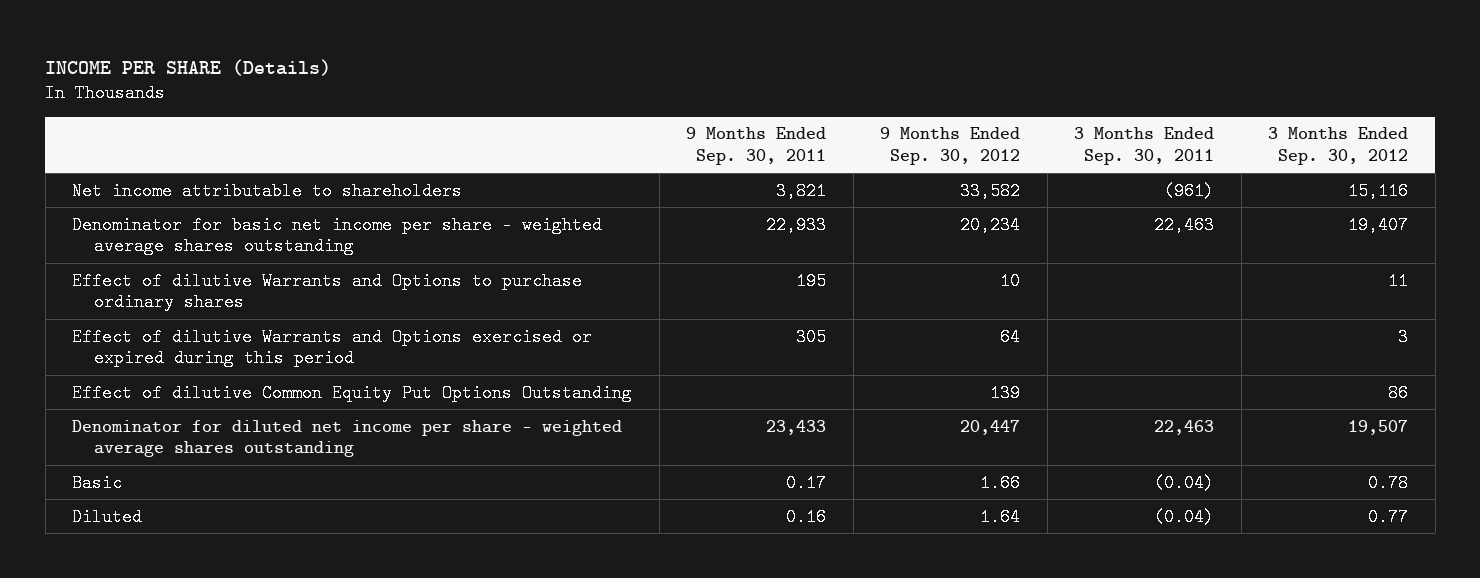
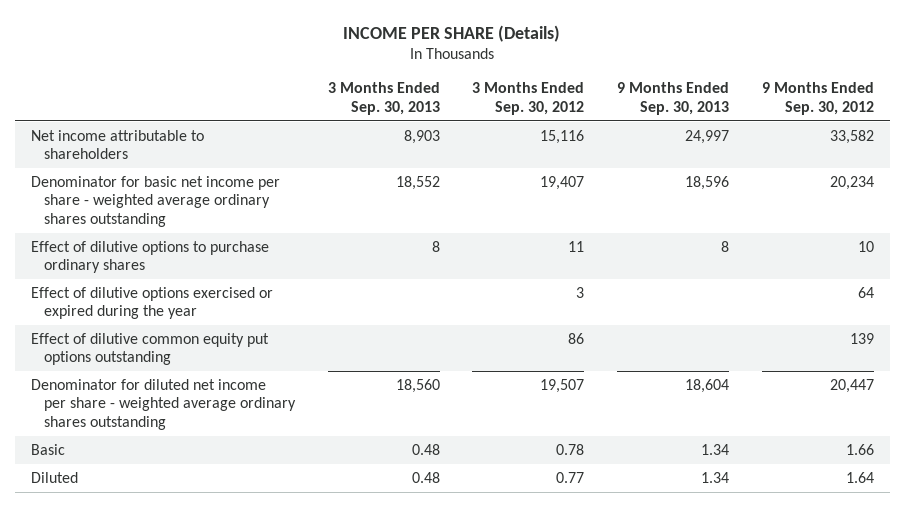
[686,127,827,165] 9 Months Ended Sep. 30, 2011 -> none
[1074,127,1215,165] 3 Months Ended Sep. 30, 2011 -> none
none -> [327,82,440,115] 3 Months Ended Sep. 30, 2013
none -> [617,82,730,115] 9 Months Ended Sep. 30, 2013
[72,215,603,256] Denominator for basic net income per share - weighted average shares outstanding -> [31,175,281,227] Denominator for basic net income per share - weighted average ordinary shares outstanding
[72,271,583,312] Effect of dilutive Warrants and Options to purchase ordinary shares -> [31,240,270,274] Effect of dilutive options to purchase ordinary shares
[72,327,593,368] Effect of dilutive Warrants and Options exercised or expired during this period -> [31,286,274,320] Effect of dilutive options exercised or expired during the year
[72,383,633,402] Effect of dilutive Common Equity Put Options Outstanding -> [31,332,270,366] Effect of dilutive common equity put options outstanding
[72,419,623,458] Denominator for diluted net income per share - weighted average shares outstanding -> [31,378,297,430] Denominator for diluted net income per share - weighted average ordinary shares outstanding

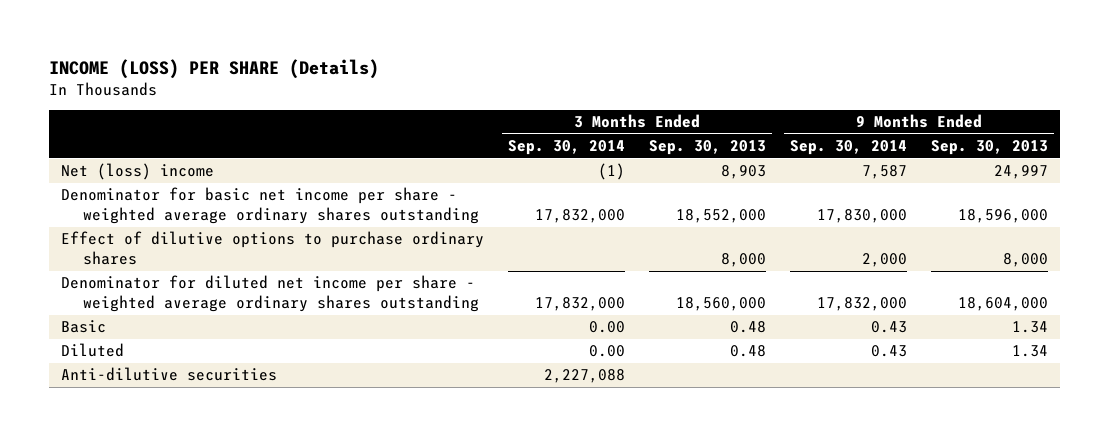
[343,24,561,42] INCOME PER SHARE (Details) -> [49,58,380,79] INCOME (LOSS) PER SHARE (Details)
[472,82,585,115] 3 Months Ended Sep. 30, 2012 -> none
[761,82,874,115] 9 Months Ended Sep. 30, 2012 -> none
none -> [508,140,626,156] Sep. 30, 2014
none -> [790,140,908,156] Sep. 30, 2014
[31,286,274,320] Effect of dilutive options exercised or expired during the year -> none
[31,332,270,366] Effect of dilutive common equity put options outstanding -> none
[31,129,205,160] Net income attributable to shareholders -> [61,163,215,181] Net (loss) income
[395,175,440,190] 18,552 -> [676,209,767,224] 18,552,000
[685,175,730,190] 18,596 -> [958,209,1049,224] 18,596,000
[431,240,440,252] 8 -> [721,253,767,268] 8,000
[721,240,730,252] 8 -> [1003,253,1049,268] 8,000
[395,378,440,393] 18,560 -> [676,297,767,312] 18,560,000
[685,378,730,393] 18,604 -> [958,297,1049,312] 18,604,000
none -> [61,367,278,382] Anti-dilutive securities

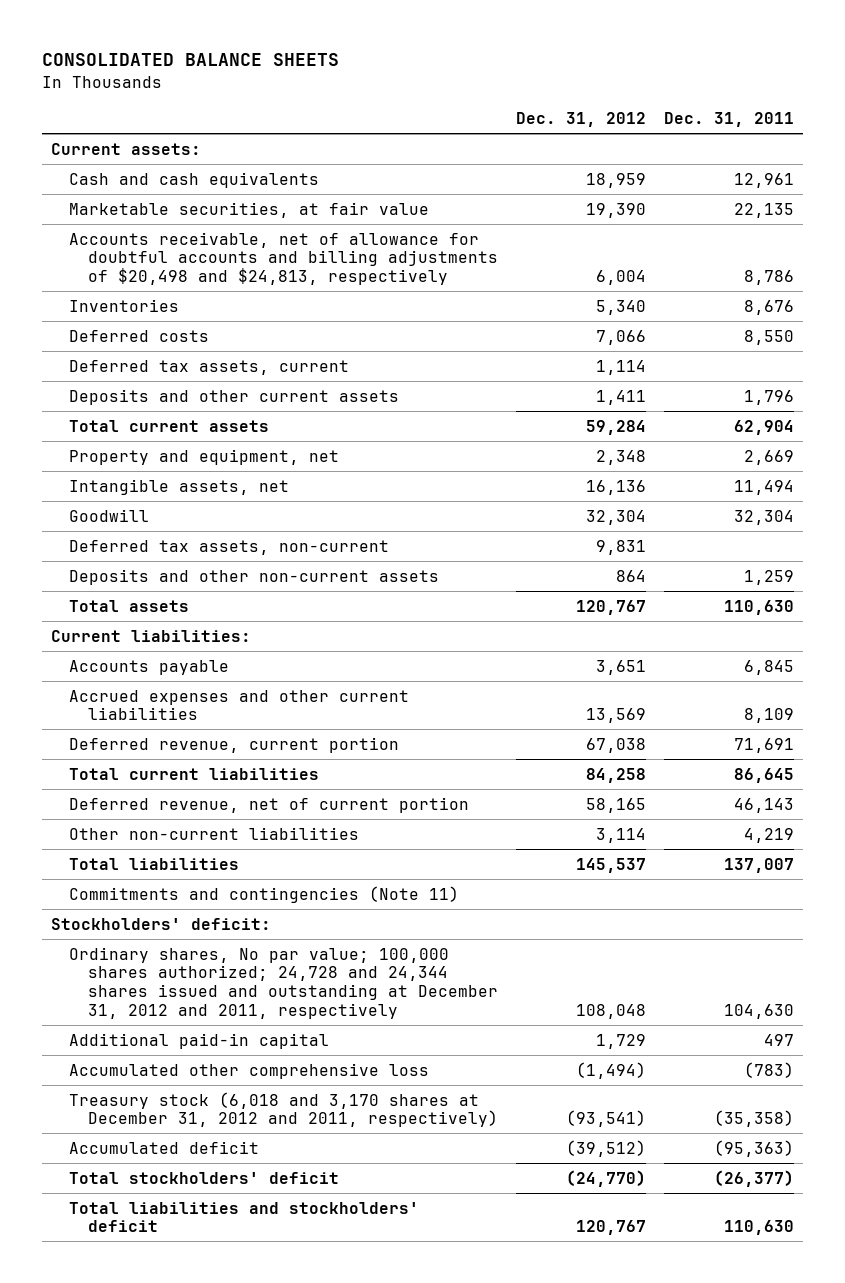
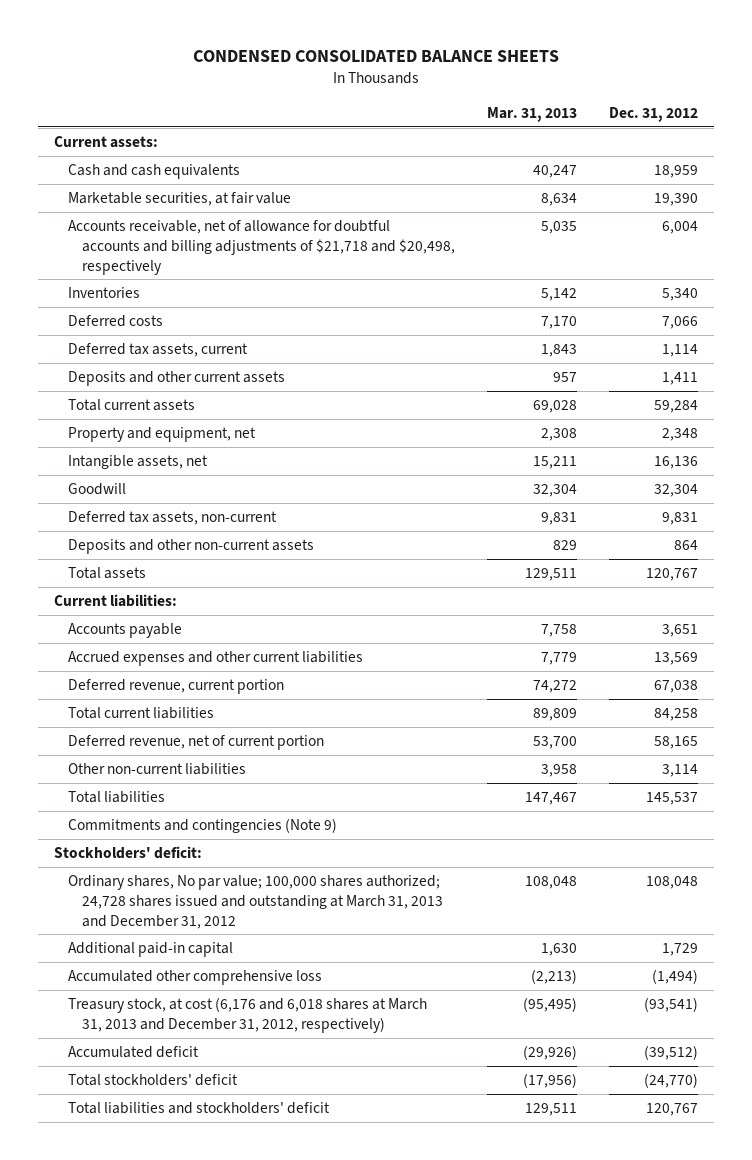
[41,53,339,67] CONSOLIDATED BALANCE SHEETS -> [192,49,559,62] CONDENSED CONSOLIDATED BALANCE SHEETS
[664,112,795,128] Dec. 31, 2011 -> none
none -> [487,106,578,122] Mar. 31, 2013
[69,231,498,285] Accounts receivable, net of allowance for doubtful accounts and billing adjustments of $20,498 and $24,813, respectively -> [67,220,456,275] Accounts receivable, net of allowance for doubtful accounts and billing adjustments of $21,718 and $20,498, respectively
[69,885,460,903] Commitments and contingencies (Note 11) -> [67,818,337,834] Commitments and contingencies (Note 9)
[69,946,498,1019] Ordinary shares, No par value; 100,000 shares authorized; 24,728 and 24,344 shares issued and outstanding at December 31, 2012 and 2011, respectively -> [67,875,444,929] Ordinary shares, No par value; 100,000 shares authorized; 24,728 shares issued and outstanding at March 31, 2013 and December 31, 2012
[69,1091,498,1128] Treasury stock (6,018 and 3,170 shares at December 31, 2012 and 2011, respectively) -> [67,997,427,1033] Treasury stock, at cost (6,176 and 6,018 shares at March 31, 2013 and December 31, 2012, respectively)

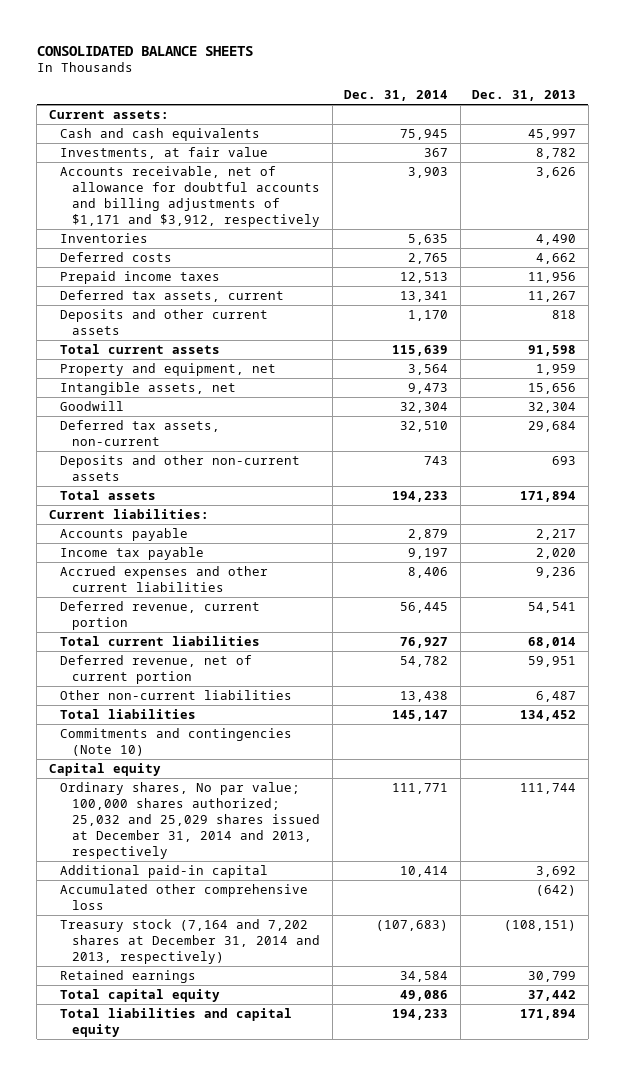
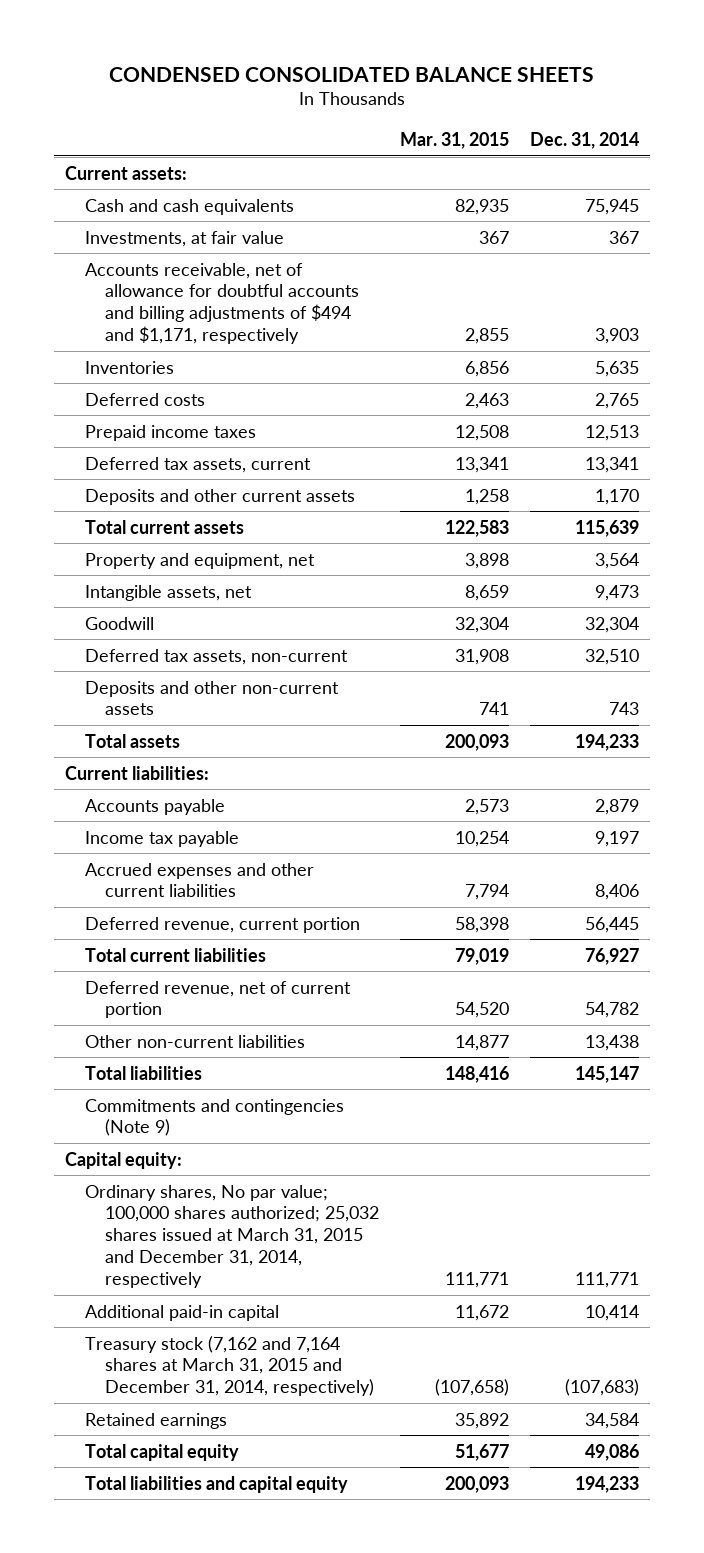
[36,45,253,56] CONSOLIDATED BALANCE SHEETS -> [108,66,594,82] CONDENSED CONSOLIDATED BALANCE SHEETS
[472,89,577,101] Dec. 31, 2013 -> none
none -> [400,131,510,149] Mar. 31, 2015
[60,166,321,227] Accounts receivable, net of allowance for doubtful accounts and billing adjustments of $1,171 and $3,912, respectively -> [84,262,360,345] Accounts receivable, net of allowance for doubtful accounts and billing adjustments of $494 and $1,171, respectively
[60,728,293,757] Commitments and contingencies (Note 10) -> [84,1098,344,1137] Commitments and contingencies (Note 9)
[48,763,161,777] Capital equity -> [64,1151,182,1169] Capital equity:
[60,782,321,859] Ordinary shares, No par value; 100,000 shares authorized; 25,032 and 25,029 shares issued at December 31, 2014 and 2013, respectively -> [84,1184,380,1289] Ordinary shares, No par value; 100,000 shares authorized; 25,032 shares issued at March 31, 2015 and December 31, 2014, respectively
[60,884,309,911] Accumulated other comprehensive loss -> none
[60,919,321,965] Treasury stock (7,164 and 7,202 shares at December 31, 2014 and 2013, respectively) -> [84,1335,375,1397] Treasury stock (7,162 and 7,164 shares at March 31, 2015 and December 31, 2014, respectively)

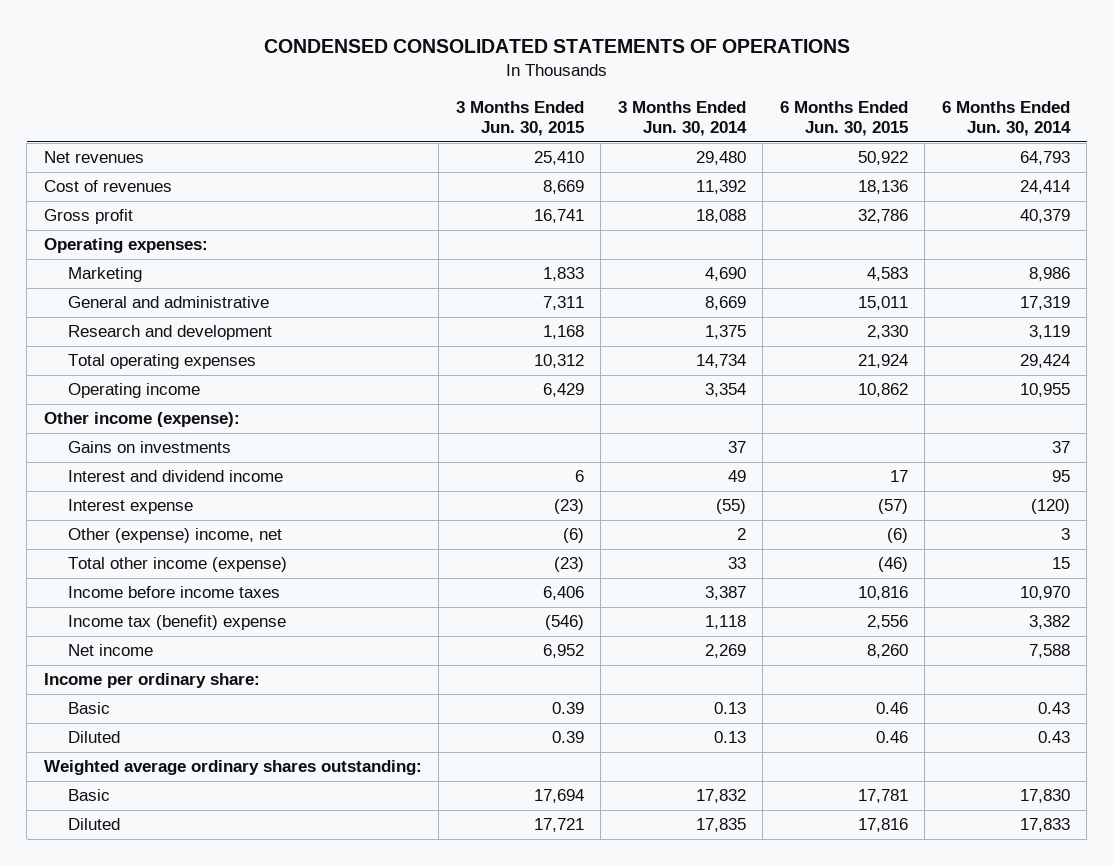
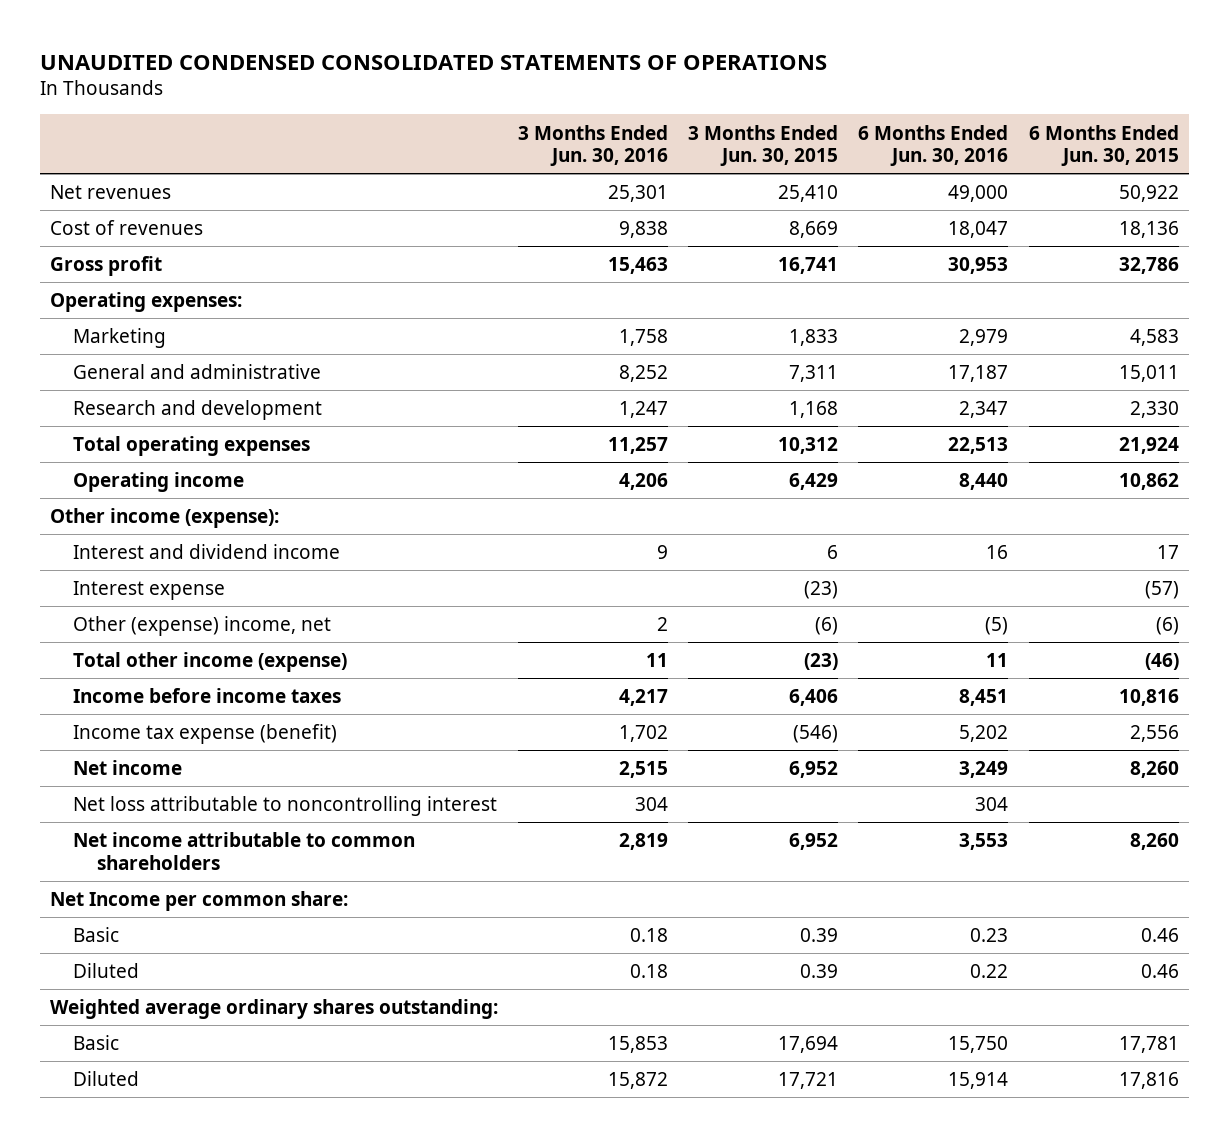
[263,38,850,53] CONDENSED CONSOLIDATED STATEMENTS OF OPERATIONS -> [39,54,827,70] UNAUDITED CONDENSED CONSOLIDATED STATEMENTS OF OPERATIONS
[617,101,747,137] 3 Months Ended Jun. 30, 2014 -> none
[941,101,1071,137] 6 Months Ended Jun. 30, 2014 -> none
none -> [518,124,669,167] 3 Months Ended Jun. 30, 2016
none -> [858,124,1009,167] 6 Months Ended Jun. 30, 2016
[68,441,232,454] Gains on investments -> none
[68,615,287,631] Income tax (benefit) expense -> [73,724,338,745] Income tax expense (benefit)
none -> [73,796,498,817] Net loss attributable to noncontrolling interest
none -> [73,832,416,870] Net income attributable to common shareholders
[43,673,260,689] Income per ordinary share: -> [49,891,348,912] Net Income per common share:

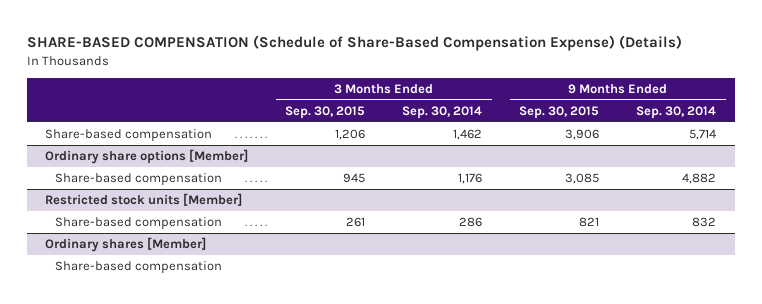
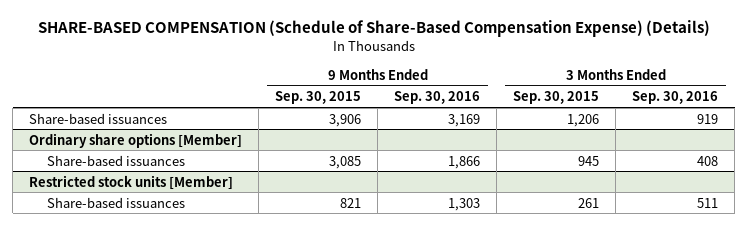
[402,106,483,120] Sep. 30, 2014 -> none
[636,106,717,120] Sep. 30, 2014 -> none
none -> [394,91,481,105] Sep. 30, 2016
none -> [632,91,719,105] Sep. 30, 2016
[45,129,213,143] Share-based compensation -> [29,112,168,124] Share-based issuances
[54,173,222,187] Share-based compensation -> [46,154,185,166] Share-based issuances
[45,237,207,253] Ordinary shares [Member] -> none
[54,261,222,275] Share-based compensation -> none
[54,217,222,231] Share-based compensation -> [46,196,185,208] Share-based issuances

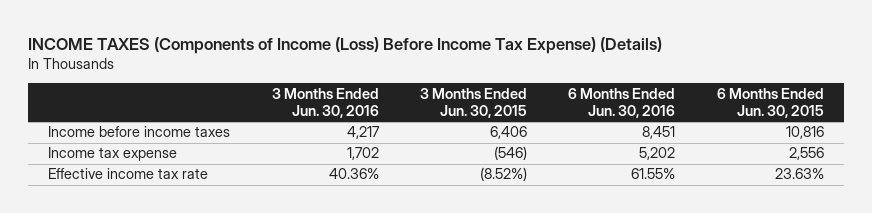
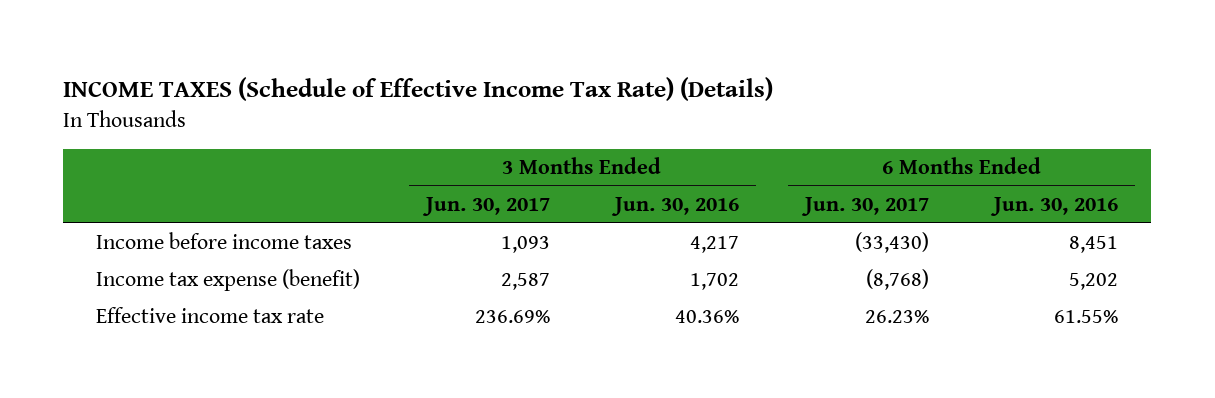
[27,36,662,54] INCOME TAXES (Components of Income (Loss) Before Income Tax Expense) (Details) -> [63,77,774,102] INCOME TAXES (Schedule of Effective Income Tax Rate) (Details)
[419,87,527,118] 3 Months Ended Jun. 30, 2015 -> none
[716,87,824,118] 6 Months Ended Jun. 30, 2015 -> none
none -> [421,197,550,217] Jun. 30, 2017
none -> [800,197,929,217] Jun. 30, 2017
[48,147,178,162] Income tax expense -> [96,269,361,292] Income tax expense (benefit)

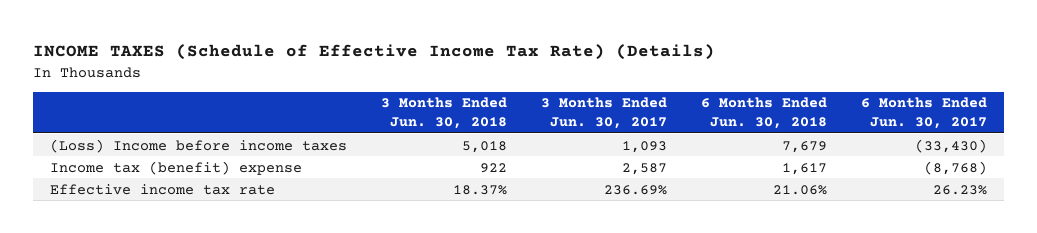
[611,197,740,217] Jun. 30, 2016 -> none
[990,197,1119,217] Jun. 30, 2016 -> none
none -> [380,97,507,129] 3 Months Ended Jun. 30, 2018
none -> [701,97,828,129] 6 Months Ended Jun. 30, 2018
[96,232,353,250] Income before income taxes -> [49,138,347,153] (Loss) Income before income taxes
[96,269,361,292] Income tax expense (benefit) -> [49,160,302,175] Income tax (benefit) expense

